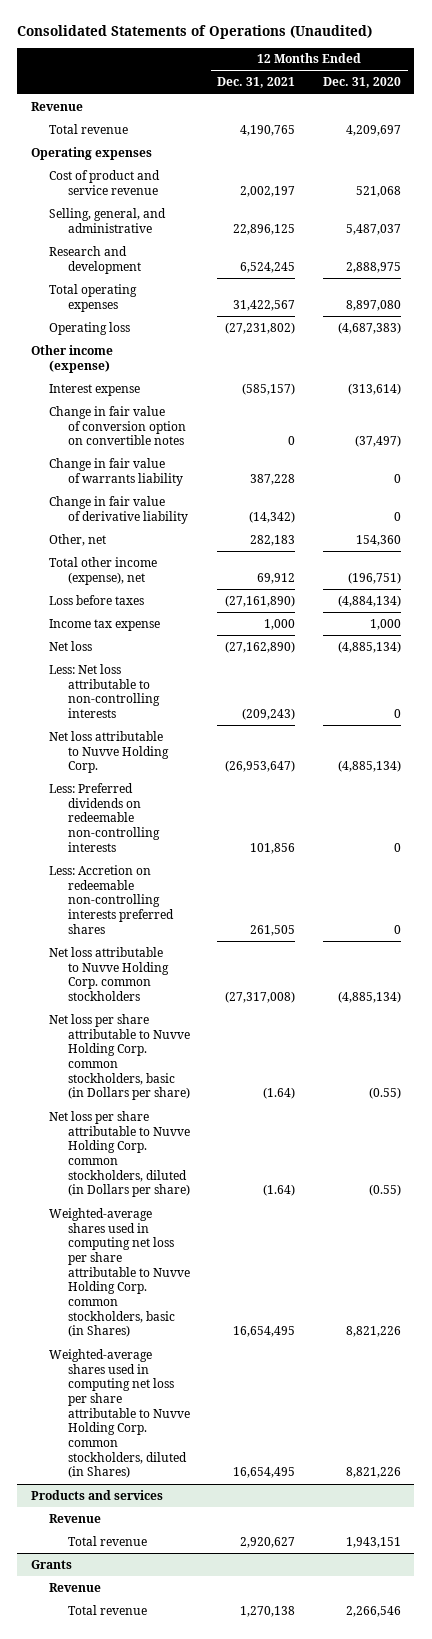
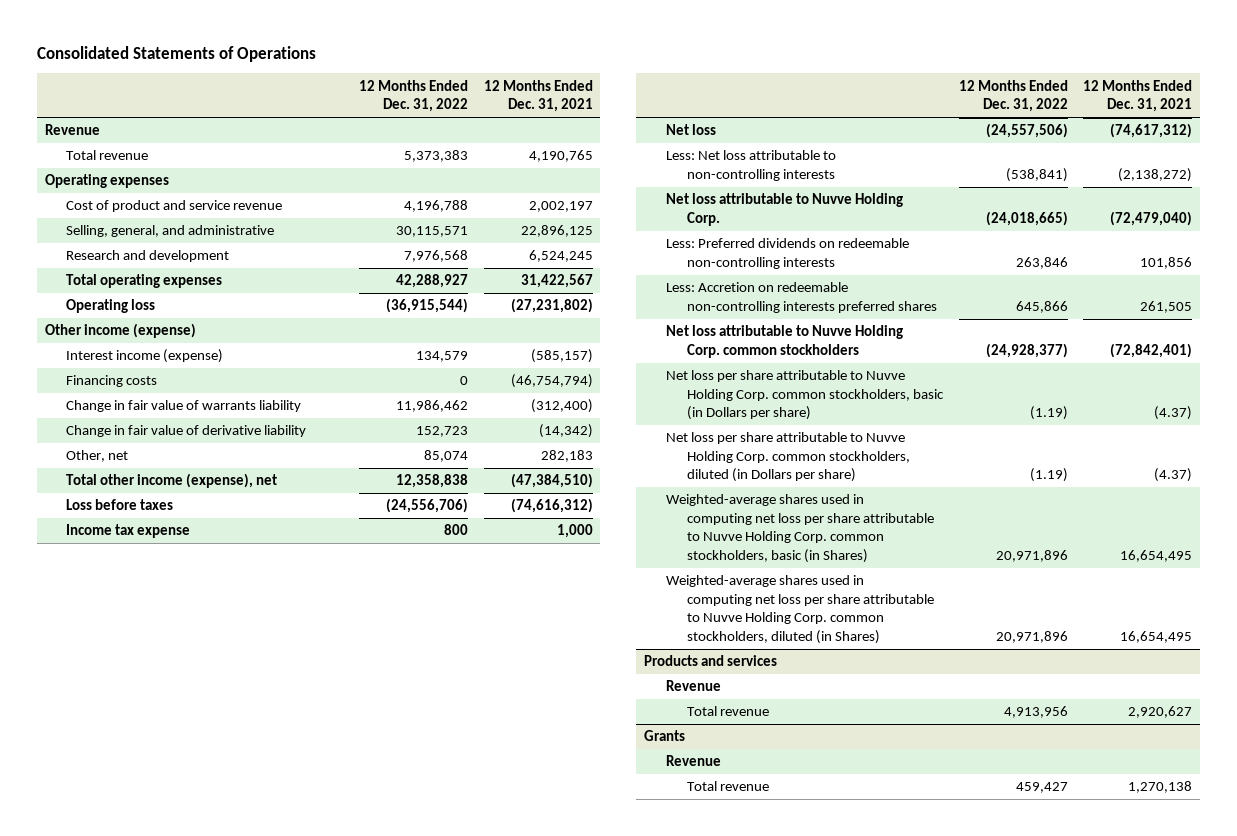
[17,24,373,39] Consolidated Statements of Operations (Unaudited) -> [36,46,316,63] Consolidated Statements of Operations
[322,77,401,89] Dec. 31, 2020 -> none
none -> [359,79,469,113] 12 Months Ended Dec. 31, 2022
[49,405,187,446] Change in fair value of conversion option on convertible notes -> none
[49,383,141,396] Interest expense -> [66,349,224,364] Interest income (expense)
none -> [66,375,158,388] Financing costs
[250,473,296,485] 387,228 -> [530,399,593,414] (312,400)
[257,572,296,584] 69,912 -> [510,473,593,489] (47,384,510)
[225,594,296,607] (27,161,890) -> [510,498,593,514] (74,616,312)
[225,640,296,653] (27,162,890) -> [1110,123,1193,139] (74,617,312)
[242,707,296,720] (209,243) -> [1118,167,1193,182] (2,138,272)
[225,760,296,773] (26,953,647) -> [1110,210,1193,226] (72,479,040)
[225,990,296,1003] (27,317,008) -> [1110,342,1193,358] (72,842,401)
[263,1087,296,1100] (1.64) -> [1154,406,1193,421] (4.37)
[263,1184,296,1197] (1.64) -> [1154,468,1193,483] (4.37)

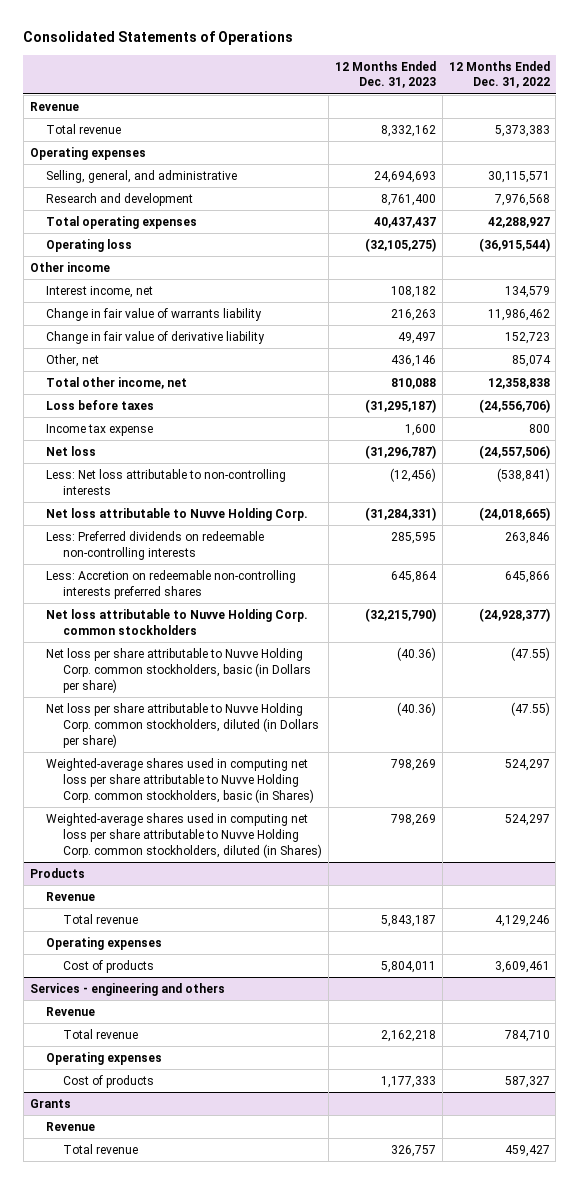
[483,79,593,113] 12 Months Ended Dec. 31, 2021 -> none
none -> [334,60,436,89] 12 Months Ended Dec. 31, 2023
[66,200,283,213] Cost of product and service revenue -> none
[66,375,158,388] Financing costs -> none
[44,323,196,339] Other income (expense) -> [29,262,110,273] Other income
[66,349,224,364] Interest income (expense) -> [46,286,154,299] Interest income, net
[66,473,278,489] Total other income (expense), net -> [46,377,188,390] Total other income, net
[644,655,778,667] Products and services -> none
[1029,406,1068,421] (1.19) -> [510,647,550,662] (47.55)
[1029,468,1068,483] (1.19) -> [510,702,550,717] (47.55)
[995,549,1068,562] 20,971,896 -> [504,759,550,772] 524,297
[995,630,1068,643] 20,971,896 -> [504,814,550,827] 524,297
none -> [29,868,85,879] Products
[1003,706,1068,719] 4,913,956 -> [494,915,550,928] 4,129,246
none -> [46,937,163,951] Operating expenses
none -> [62,960,154,974] Cost of products
none -> [29,983,225,997] Services - engineering and others
none -> [46,1007,96,1017] Revenue
none -> [62,1029,138,1040] Total revenue
none -> [46,1052,163,1066] Operating expenses
none -> [62,1075,154,1089] Cost of products

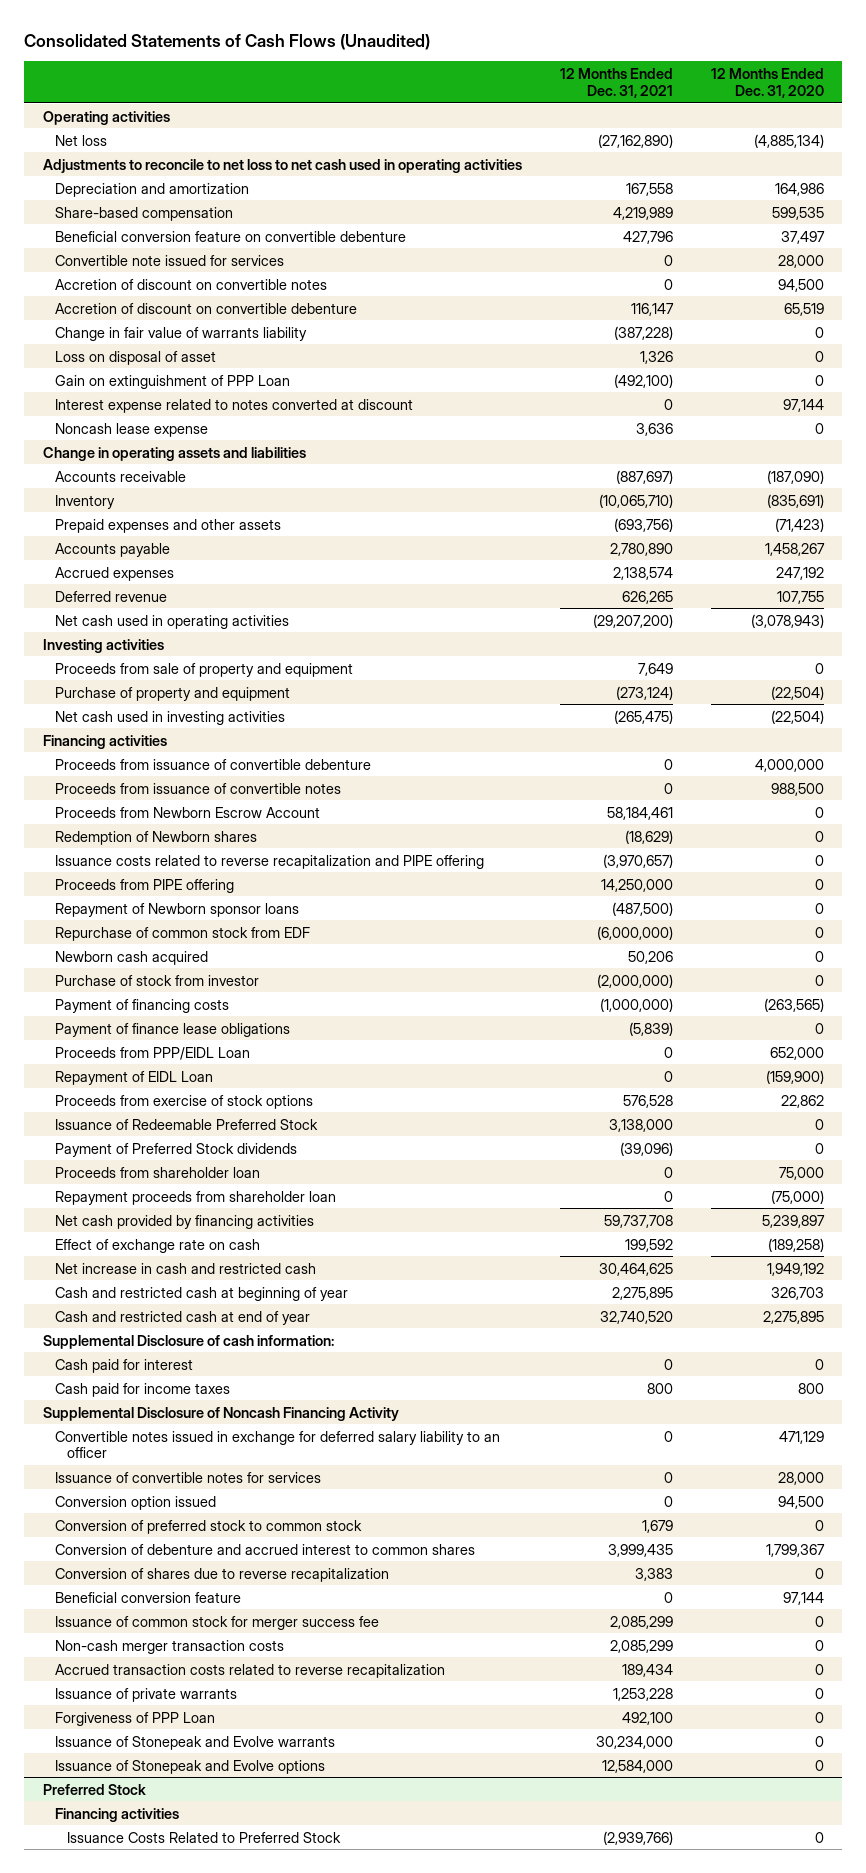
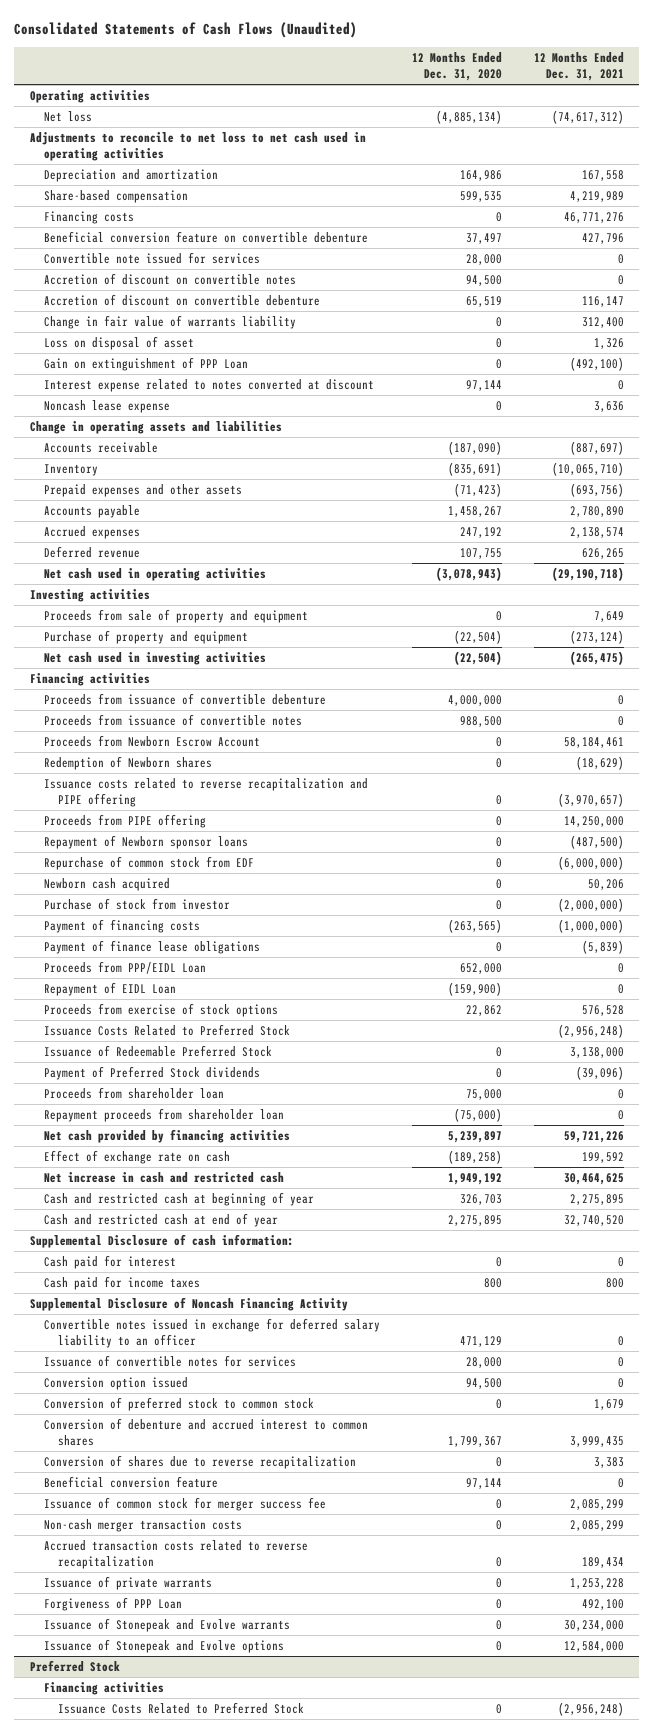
[597,133,673,148] (27,162,890) -> [551,110,624,125] (74,617,312)
none -> [44,211,135,225] Financing costs
[613,325,673,340] (387,228) -> [581,317,624,329] 312,400
[592,613,673,628] (29,207,200) -> [551,567,624,582] (29,190,718)
none -> [44,1024,291,1037] Issuance Costs Related to Preferred Stock
[603,1214,673,1228] 59,737,708 -> [563,1131,624,1144] 59,721,226
[602,1830,673,1845] (2,939,766) -> [557,1702,624,1717] (2,956,248)

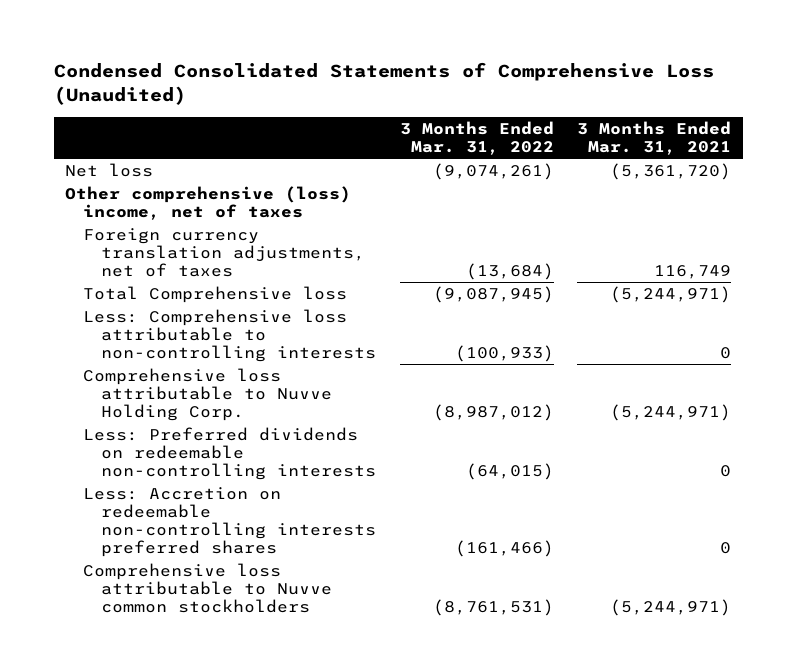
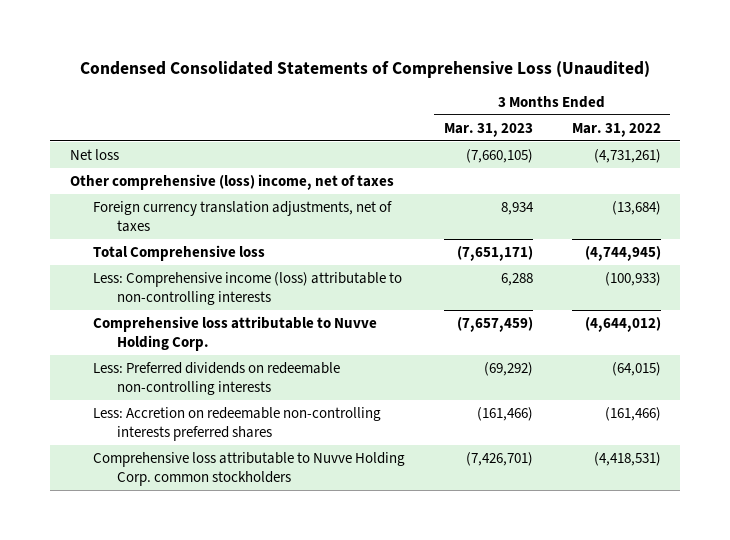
[577,120,732,155] 3 Months Ended Mar. 31, 2021 -> none
none -> [444,122,534,137] Mar. 31, 2023
[432,163,554,181] (9,074,261) -> [593,148,661,163] (4,731,261)
[432,286,554,304] (9,087,945) -> [584,245,661,261] (4,744,945)
[83,309,376,363] Less: Comprehensive loss attributable to non-controlling interests -> [93,271,403,305] Less: Comprehensive income (loss) attributable to non-controlling interests
[432,404,554,422] (8,987,012) -> [584,316,661,332] (4,644,012)
[83,563,332,614] Comprehensive loss attributable to Nuvve common stockholders -> [93,451,406,486] Comprehensive loss attributable to Nuvve Holding Corp. common stockholders
[432,599,554,617] (8,761,531) -> [593,451,661,466] (4,418,531)

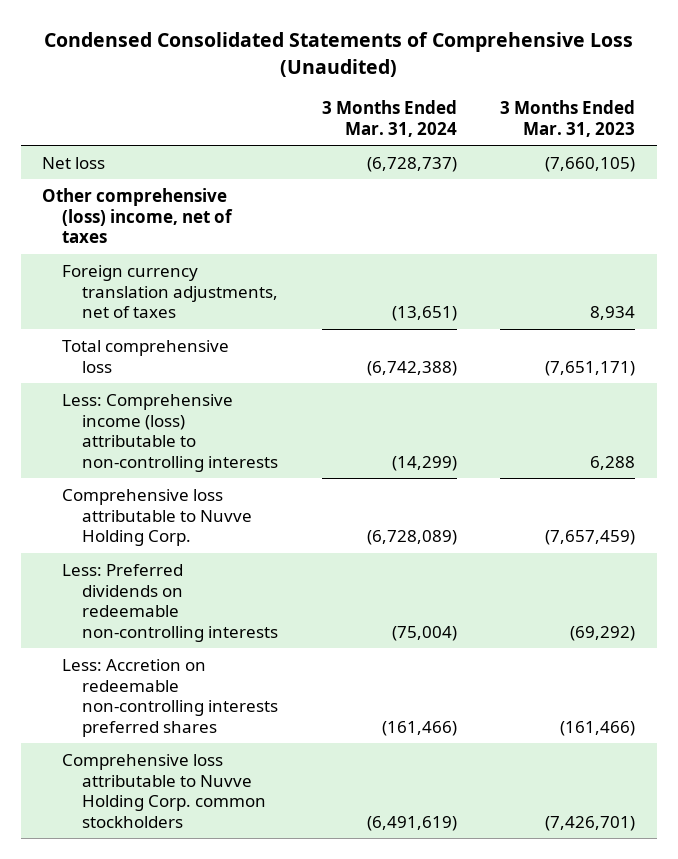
[571,122,661,137] Mar. 31, 2022 -> none
none -> [321,99,457,137] 3 Months Ended Mar. 31, 2024
[93,244,266,261] Total Comprehensive loss -> [62,339,230,373] Total comprehensive loss

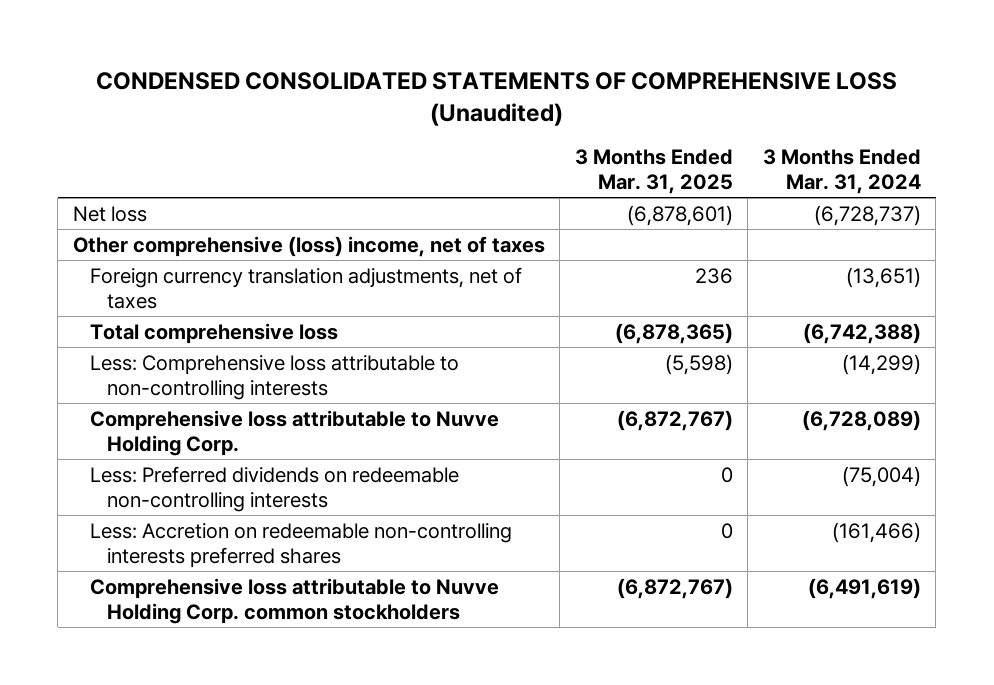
[43,32,633,77] Condensed Consolidated Statements of Comprehensive Loss (Unaudited) -> [95,72,897,126] CONDENSED CONSOLIDATED STATEMENTS OF COMPREHENSIVE LOSS (Unaudited)
[500,99,636,137] 3 Months Ended Mar. 31, 2023 -> none
none -> [574,148,733,194] 3 Months Ended Mar. 31, 2025
[62,393,279,472] Less: Comprehensive income (loss) attributable to non-controlling interests -> [89,354,459,400] Less: Comprehensive loss attributable to non-controlling interests

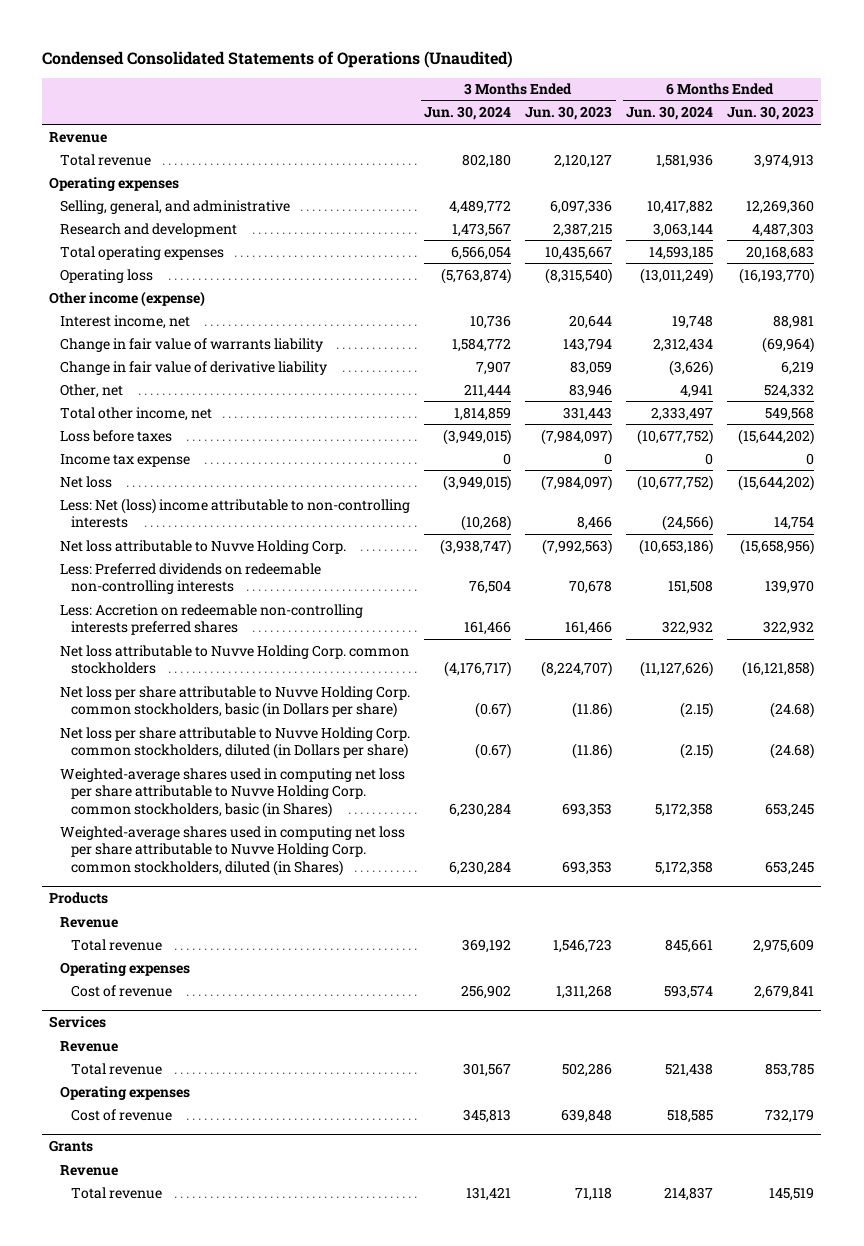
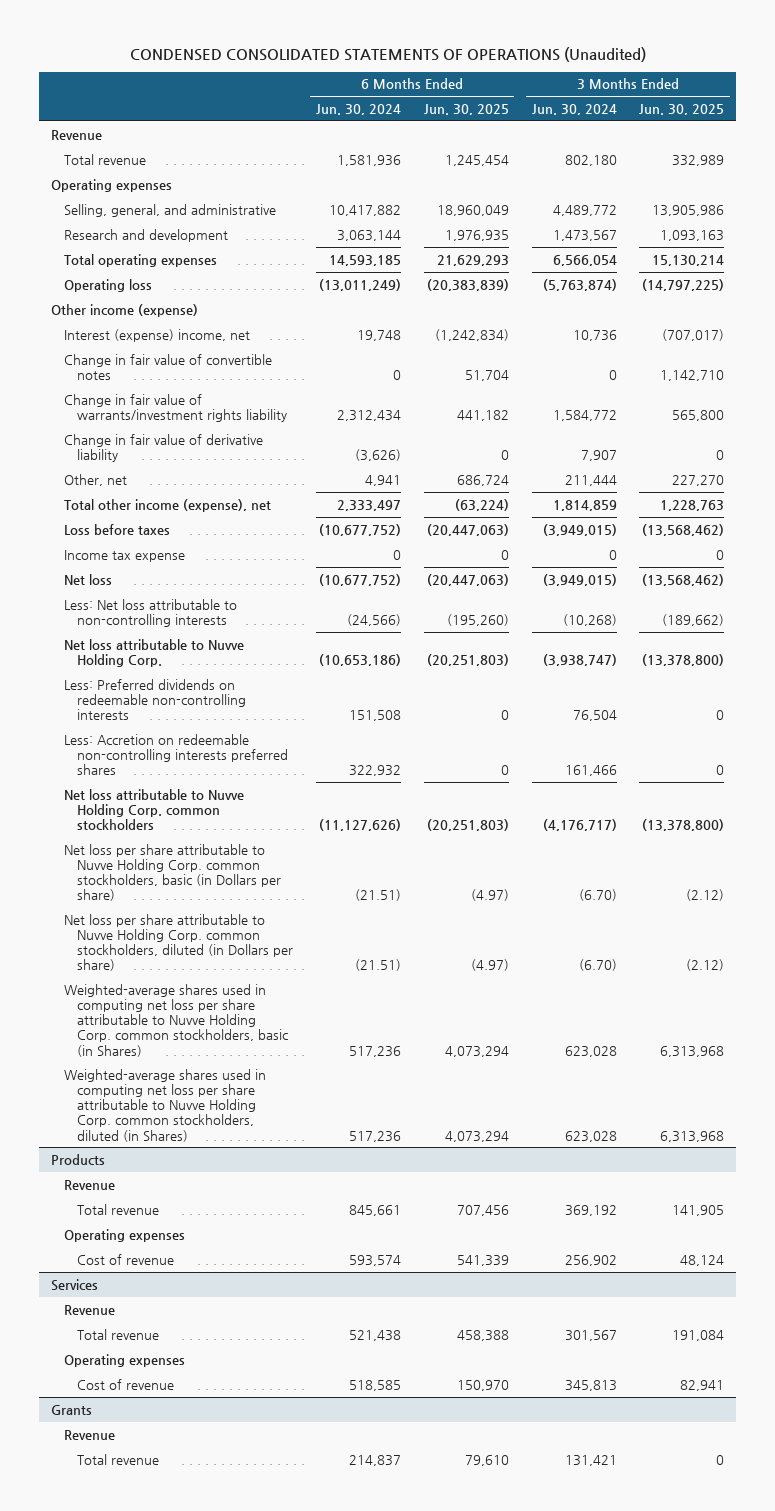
[42,50,514,68] Condensed Consolidated Statements of Operations (Unaudited) -> [129,46,646,62] CONDENSED CONSOLIDATED STATEMENTS OF OPERATIONS (Unaudited)
[525,106,613,121] Jun. 30, 2023 -> none
[727,106,815,121] Jun. 30, 2023 -> none
none -> [423,103,509,115] Jun. 30, 2025
none -> [639,103,725,115] Jun. 30, 2025
[60,314,191,329] Interest income, net -> [64,328,251,342] Interest (expense) income, net
none -> [64,353,273,380] Change in fair value of convertible notes
[60,337,324,352] Change in fair value of warrants liability -> [64,393,288,422] Change in fair value of warrants/investment rights liability
[60,406,213,421] Total other income, net -> [64,498,272,512] Total other income (expense), net
[60,497,411,529] Less: Net (loss) income attributable to non-controlling interests -> [64,598,238,627] Less: Net loss attributable to non-controlling interests
[475,702,512,719] (0.67) -> [578,889,617,902] (6.70)
[680,702,714,719] (2.15) -> [355,889,402,902] (21.51)
[475,743,512,760] (0.67) -> [578,959,617,972] (6.70)
[680,743,714,760] (2.15) -> [355,959,402,972] (21.51)
[449,802,512,817] 6,230,284 -> [564,1045,617,1057] 623,028
[655,802,714,817] 5,172,358 -> [349,1045,402,1057] 517,236
[449,860,512,875] 6,230,284 -> [564,1130,617,1142] 623,028
[655,860,714,875] 5,172,358 -> [349,1130,402,1142] 517,236

